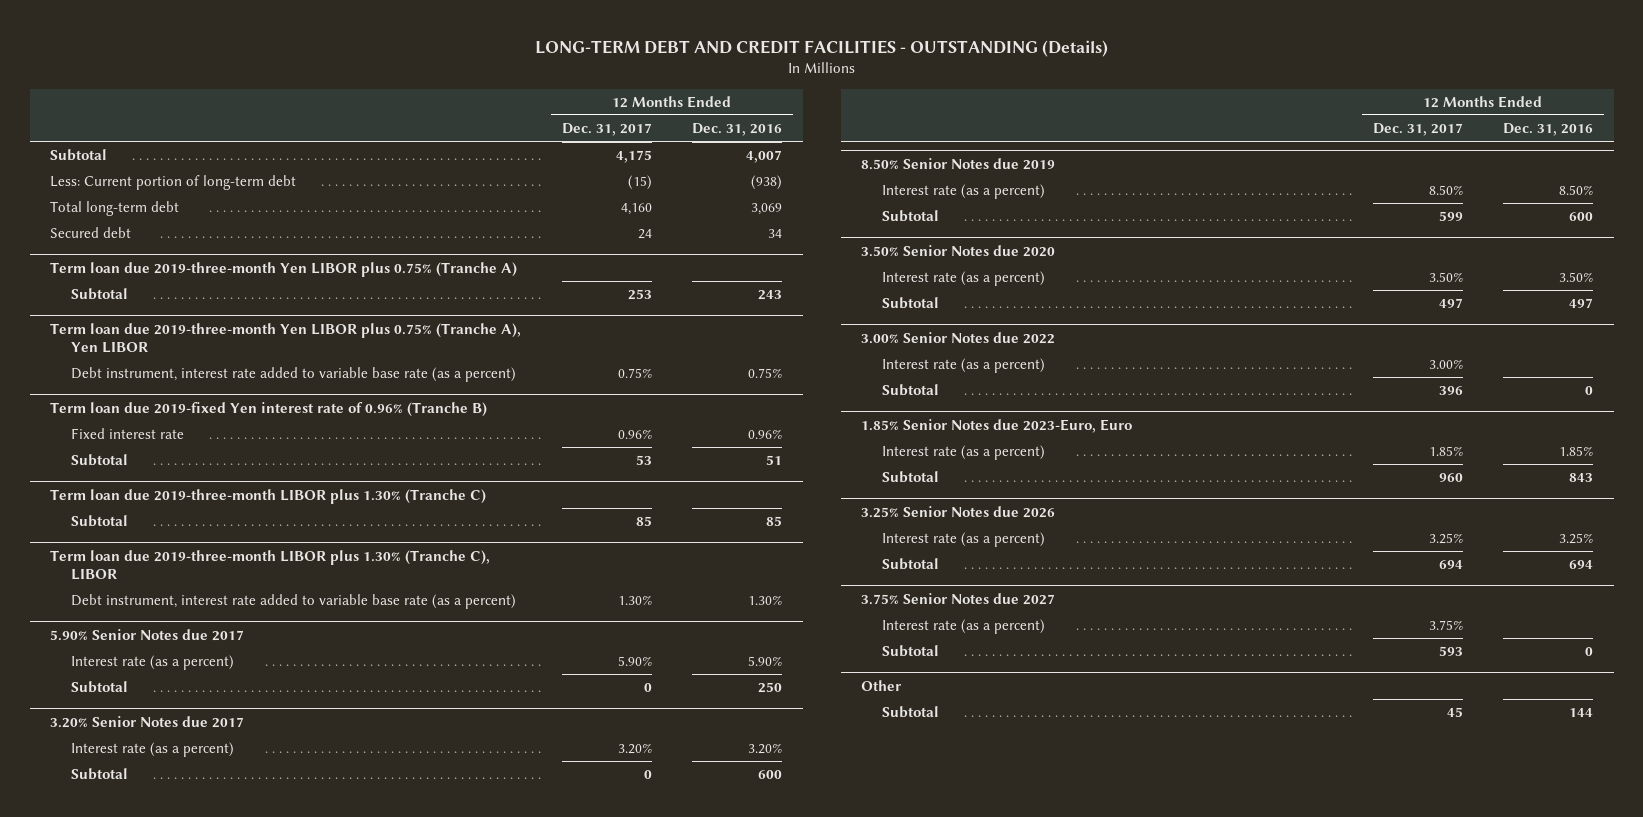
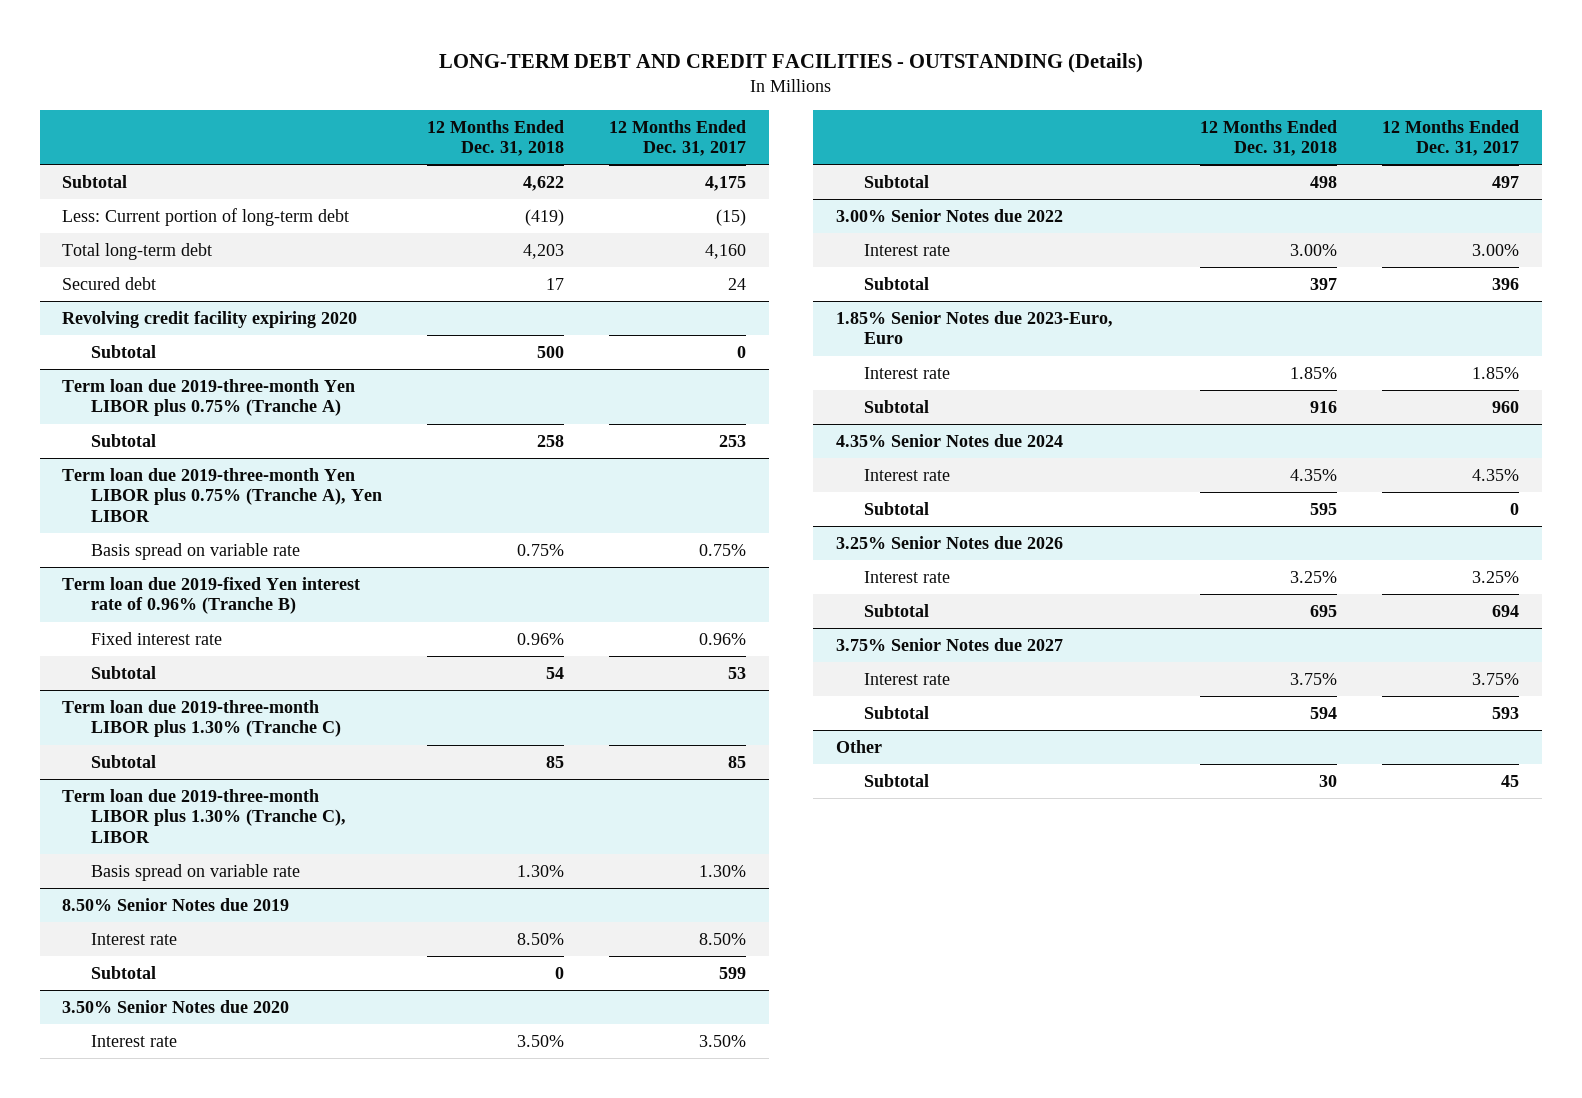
[692,122,783,136] Dec. 31, 2016 -> none
none -> [427,119,565,157] 12 Months Ended Dec. 31, 2018
none -> [62,310,358,328] Revolving credit facility expiring 2020
none -> [91,344,157,358] Subtotal
[71,367,517,383] Debt instrument, interest rate added to variable base rate (as a percent) -> [91,542,301,560] Basis spread on variable rate
[49,628,244,641] 5.90% Senior Notes due 2017 -> none
[71,655,235,671] Interest rate (as a percent) -> none
[71,681,129,694] Subtotal -> none
[49,715,244,728] 3.20% Senior Notes due 2017 -> none
[71,742,235,758] Interest rate (as a percent) -> none
[71,768,129,781] Subtotal -> none
[71,594,517,610] Debt instrument, interest rate added to variable base rate (as a percent) -> [91,863,301,881] Basis spread on variable rate
[882,184,1046,200] Interest rate (as a percent) -> [91,932,178,945] Interest rate
[882,271,1046,287] Interest rate (as a percent) -> [91,1034,178,1047] Interest rate
[882,358,1046,374] Interest rate (as a percent) -> [864,243,951,256] Interest rate
[882,445,1046,461] Interest rate (as a percent) -> [864,366,951,379] Interest rate
none -> [835,433,1063,447] 4.35% Senior Notes due 2024
none -> [864,468,951,481] Interest rate
none -> [864,501,930,515] Subtotal
[882,532,1046,548] Interest rate (as a percent) -> [864,570,951,583] Interest rate
[882,619,1046,635] Interest rate (as a percent) -> [864,672,951,685] Interest rate

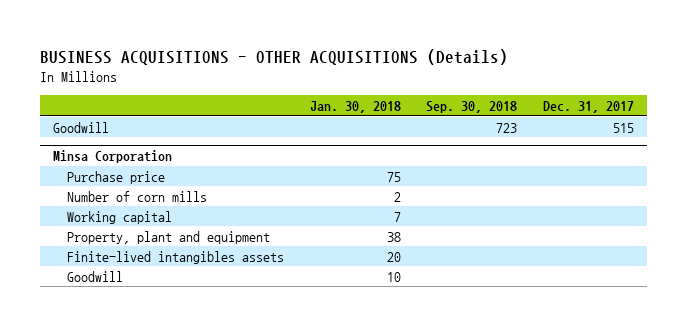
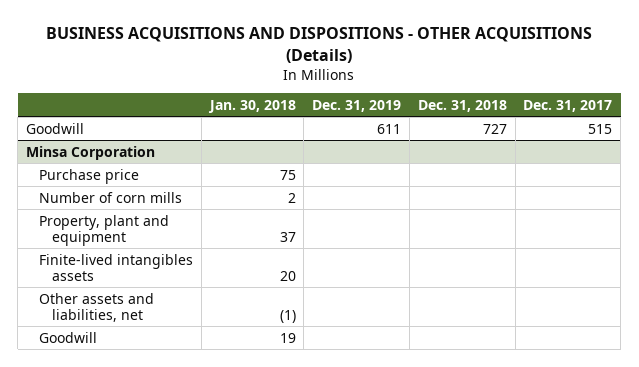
[40,49,509,66] BUSINESS ACQUISITIONS - OTHER ACQUISITIONS (Details) -> [46,27,593,63] BUSINESS ACQUISITIONS AND DISPOSITIONS - OTHER ACQUISITIONS (Details)
[426,101,518,114] Sep. 30, 2018 -> none
none -> [312,99,402,112] Dec. 31, 2019
none -> [417,99,507,112] Dec. 31, 2018
[67,210,173,224] Working capital -> none
[386,231,401,242] 38 -> [279,231,296,242] 37
none -> [38,292,154,322] Other assets and liabilities, net
[386,271,401,282] 10 -> [279,332,296,343] 19

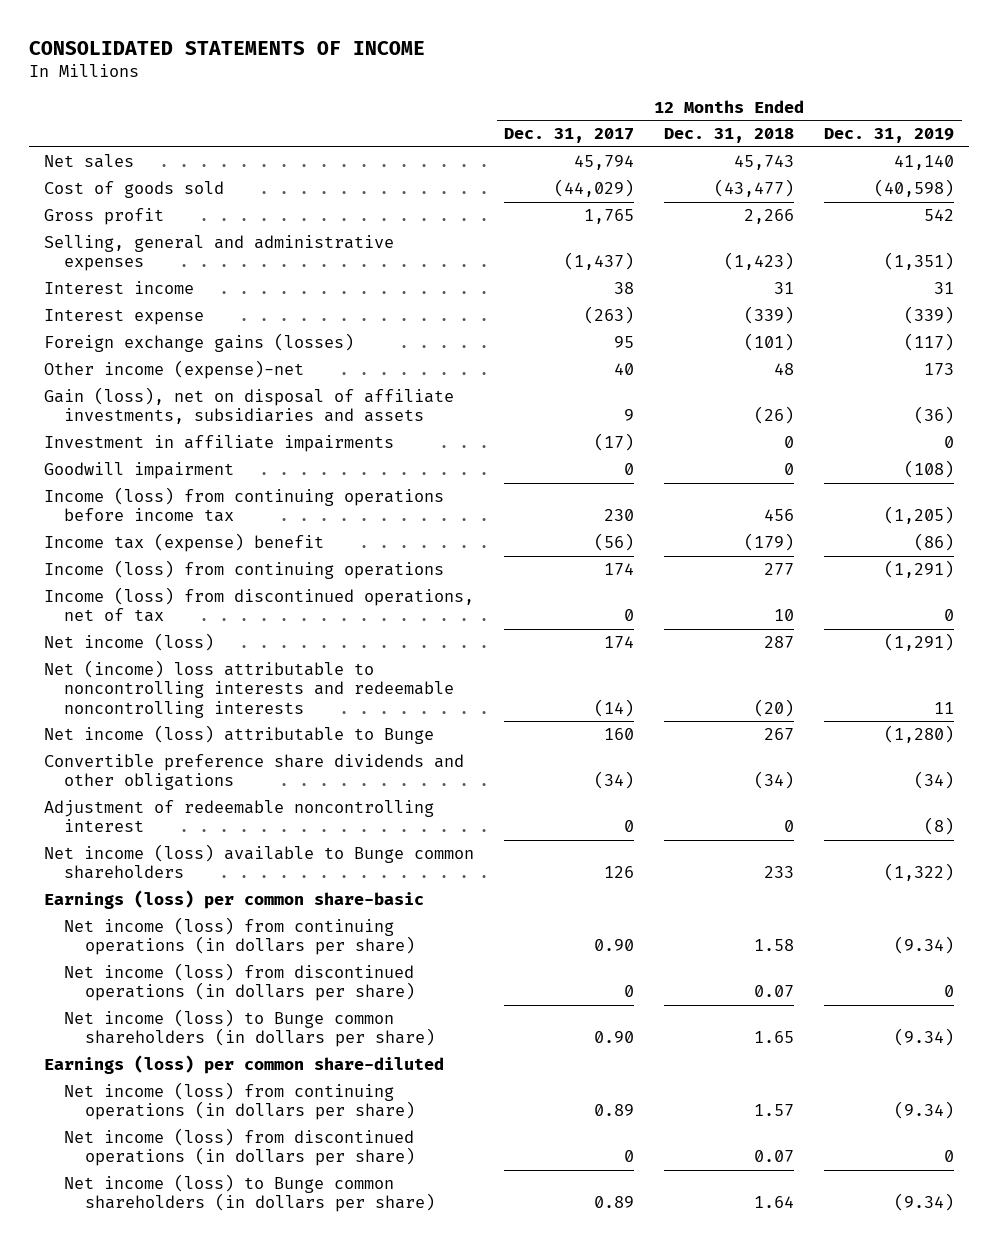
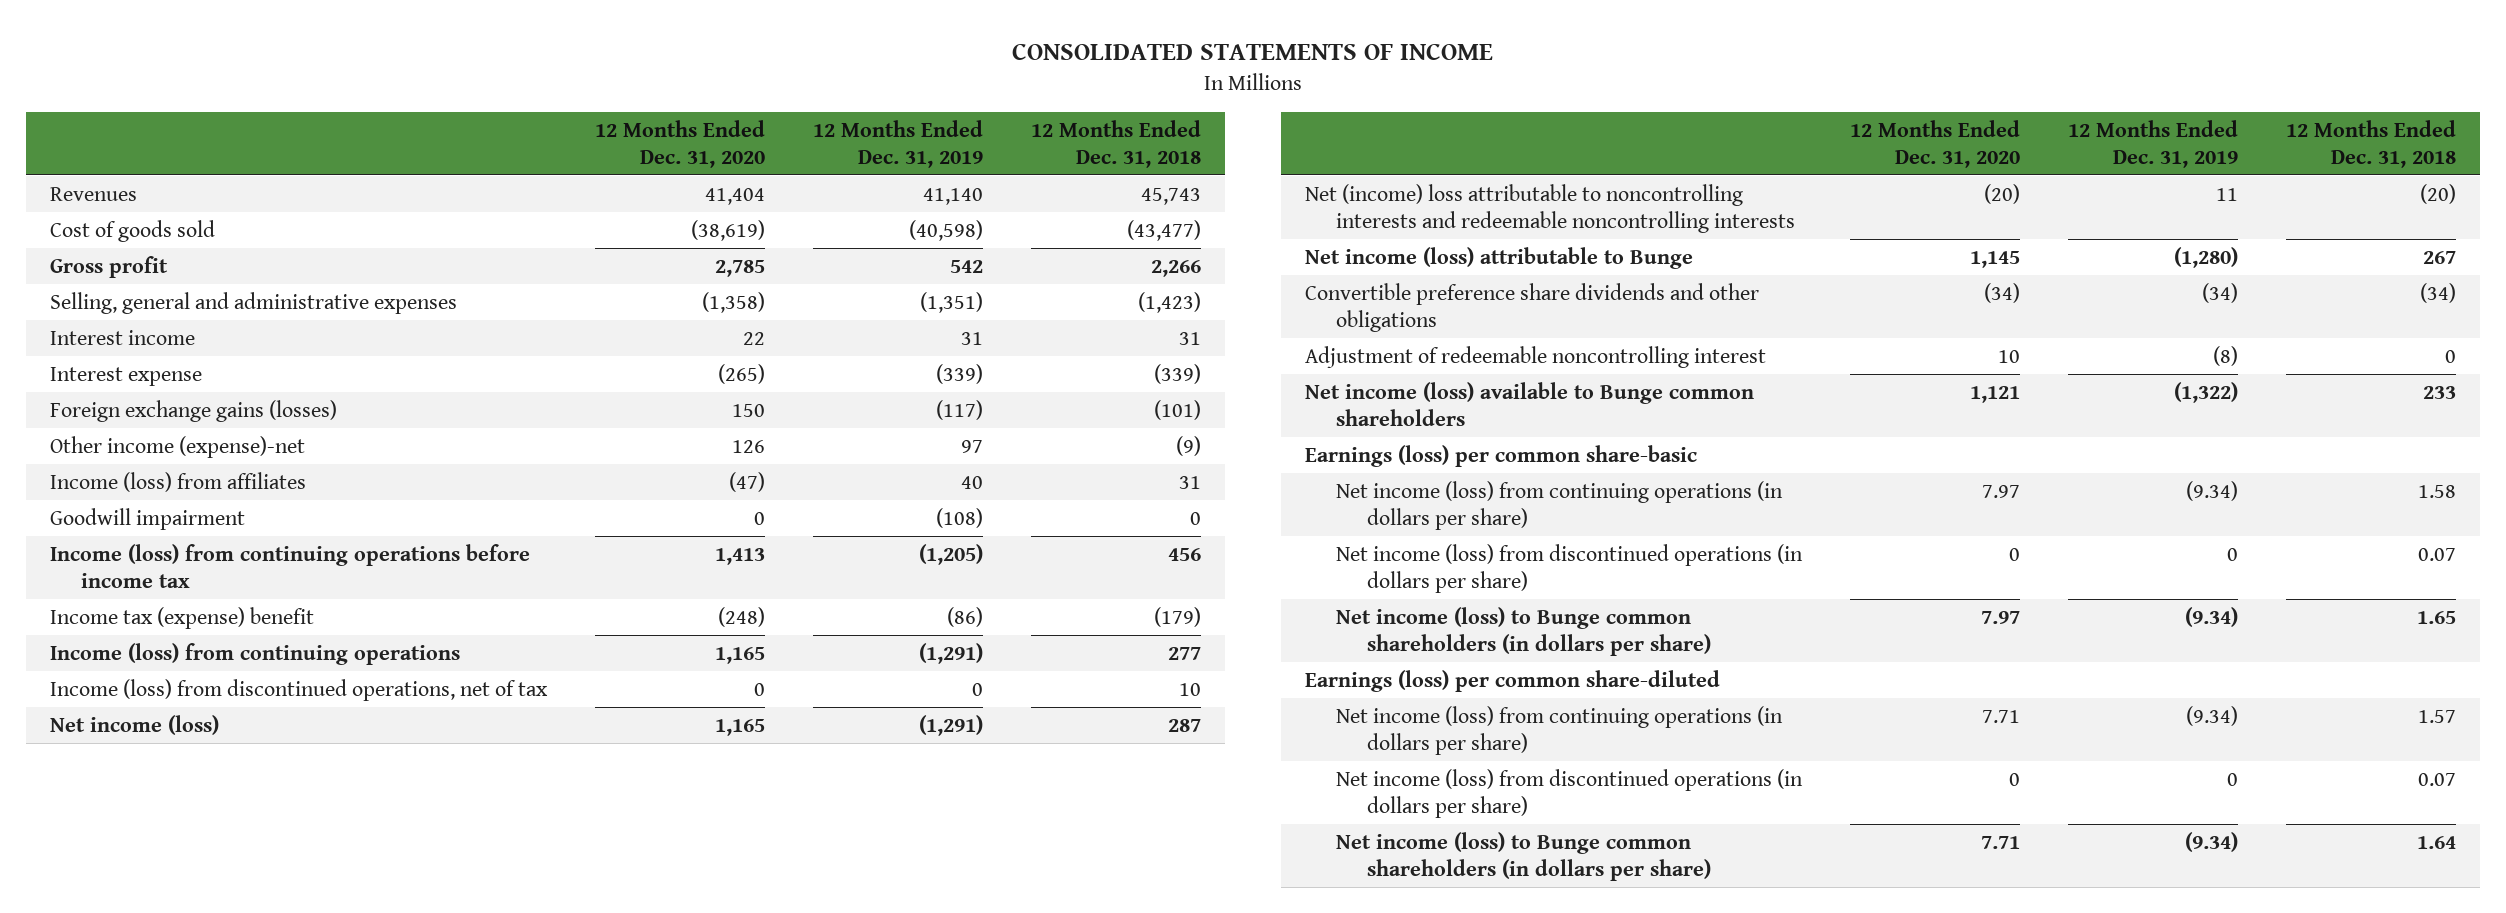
[504,128,635,144] Dec. 31, 2017 -> none
none -> [595,119,766,168] 12 Months Ended Dec. 31, 2020
[44,154,135,169] Net sales -> [49,186,137,201] Revenues
[44,387,455,425] Gain (loss), net on disposal of affiliate investments, subsidiaries and assets -> none
[44,435,395,453] Investment in affiliate impairments -> none
[774,363,795,376] 48 -> [1176,435,1202,456] (9)
[924,363,955,376] 173 -> [961,439,984,453] 97
none -> [49,471,306,492] Income (loss) from affiliates

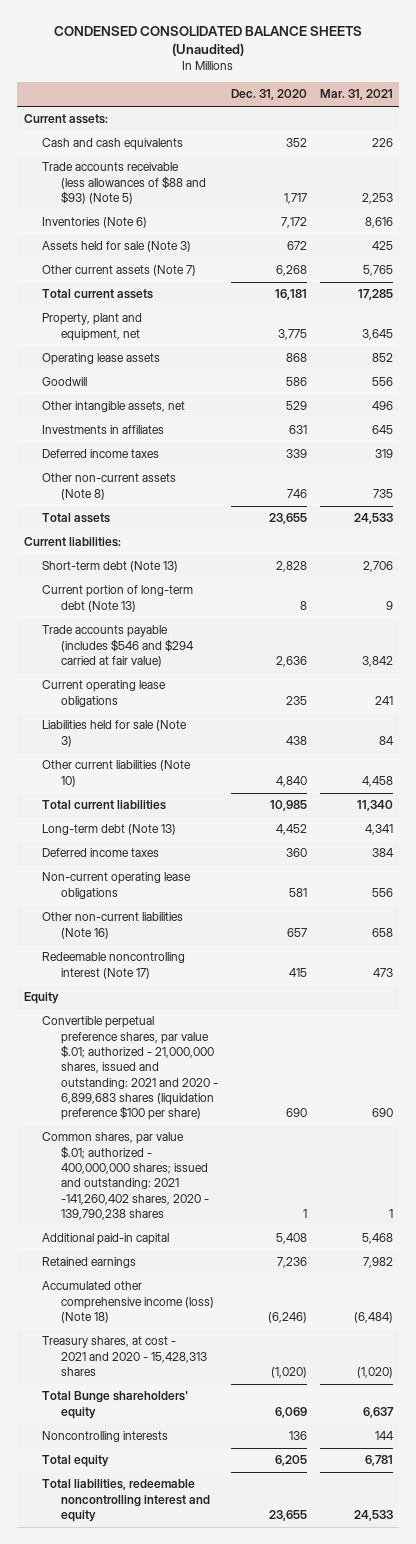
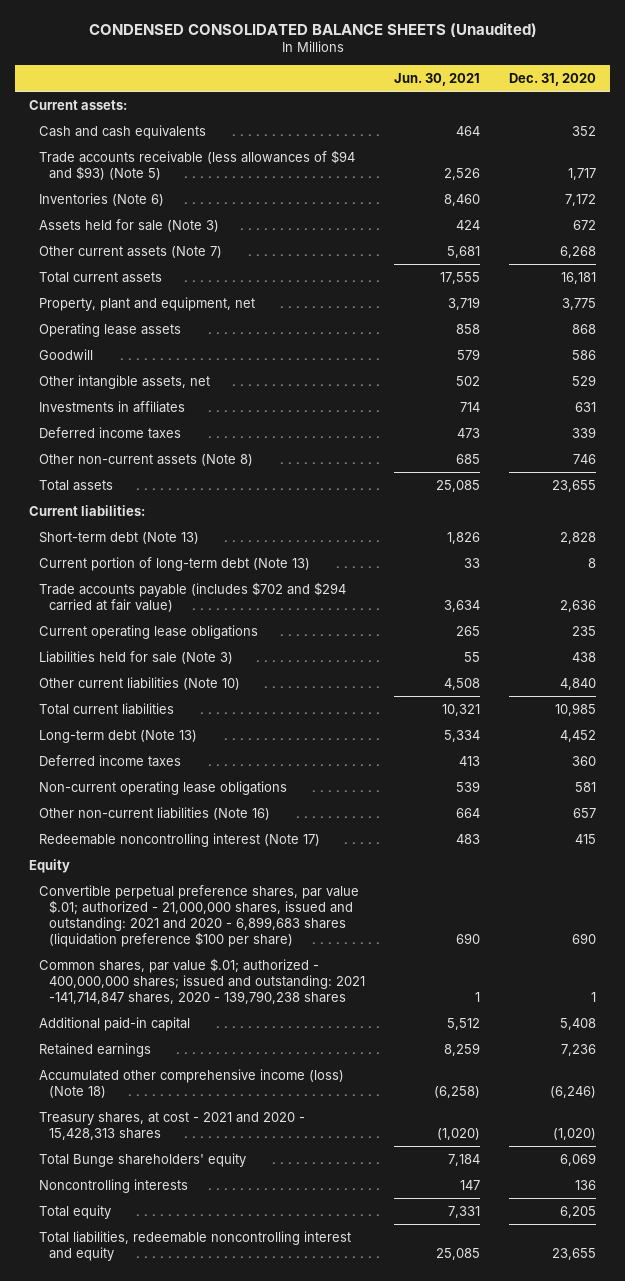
[319,89,393,101] Mar. 31, 2021 -> none
none -> [394,72,481,86] Jun. 30, 2021
[42,162,206,205] Trade accounts receivable (less allowances of $88 and $93) (Note 5) -> [39,149,356,180] Trade accounts receivable (less allowances of $94 and $93) (Note 5)
[42,625,194,668] Trade accounts payable (includes $546 and $294 carried at fair value) -> [39,581,347,612] Trade accounts payable (includes $702 and $294 carried at fair value)
[42,1132,209,1221] Common shares, par value $.01; authorized - 400,000,000 shares; issued and outstanding: 2021 -141,260,402 shares, 2020 - 139,790,238 shares -> [39,957,366,1004] Common shares, par value $.01; authorized - 400,000,000 shares; issued and outstanding: 2021 -141,714,847 shares, 2020 - 139,790,238 shares

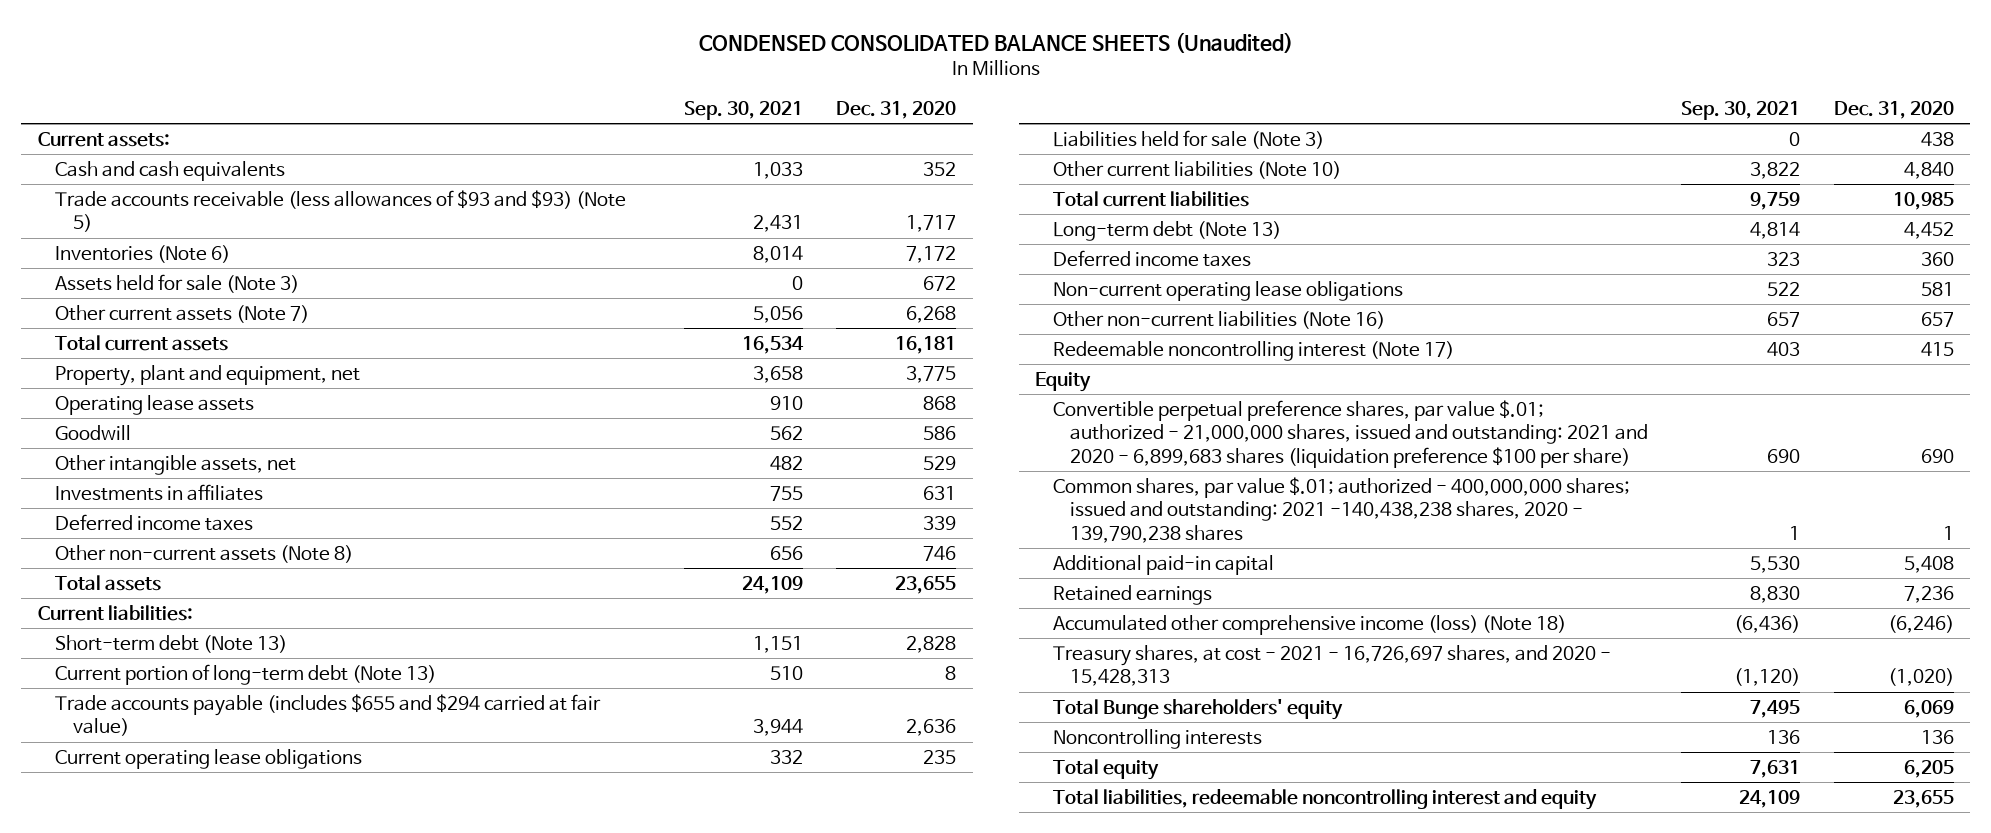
[394,72,481,86] Jun. 30, 2021 -> none
none -> [684,100,804,120] Sep. 30, 2021
[39,149,356,180] Trade accounts receivable (less allowances of $94 and $93) (Note 5) -> [55,189,627,233] Trade accounts receivable (less allowances of $93 and $93) (Note 5)
[39,581,347,612] Trade accounts payable (includes $702 and $294 carried at fair value) -> [55,693,602,737] Trade accounts payable (includes $655 and $294 carried at fair value)
[39,957,366,1004] Common shares, par value $.01; authorized - 400,000,000 shares; issued and outstanding: 2021 -141,714,847 shares, 2020 - 139,790,238 shares -> [1052,476,1630,543] Common shares, par value $.01; authorized - 400,000,000 shares; issued and outstanding: 2021 -140,438,238 shares, 2020 - 139,790,238 shares
[39,1111,306,1140] Treasury shares, at cost - 2021 and 2020 - 15,428,313 shares -> [1052,644,1611,687] Treasury shares, at cost - 2021 - 16,726,697 shares, and 2020 - 15,428,313

